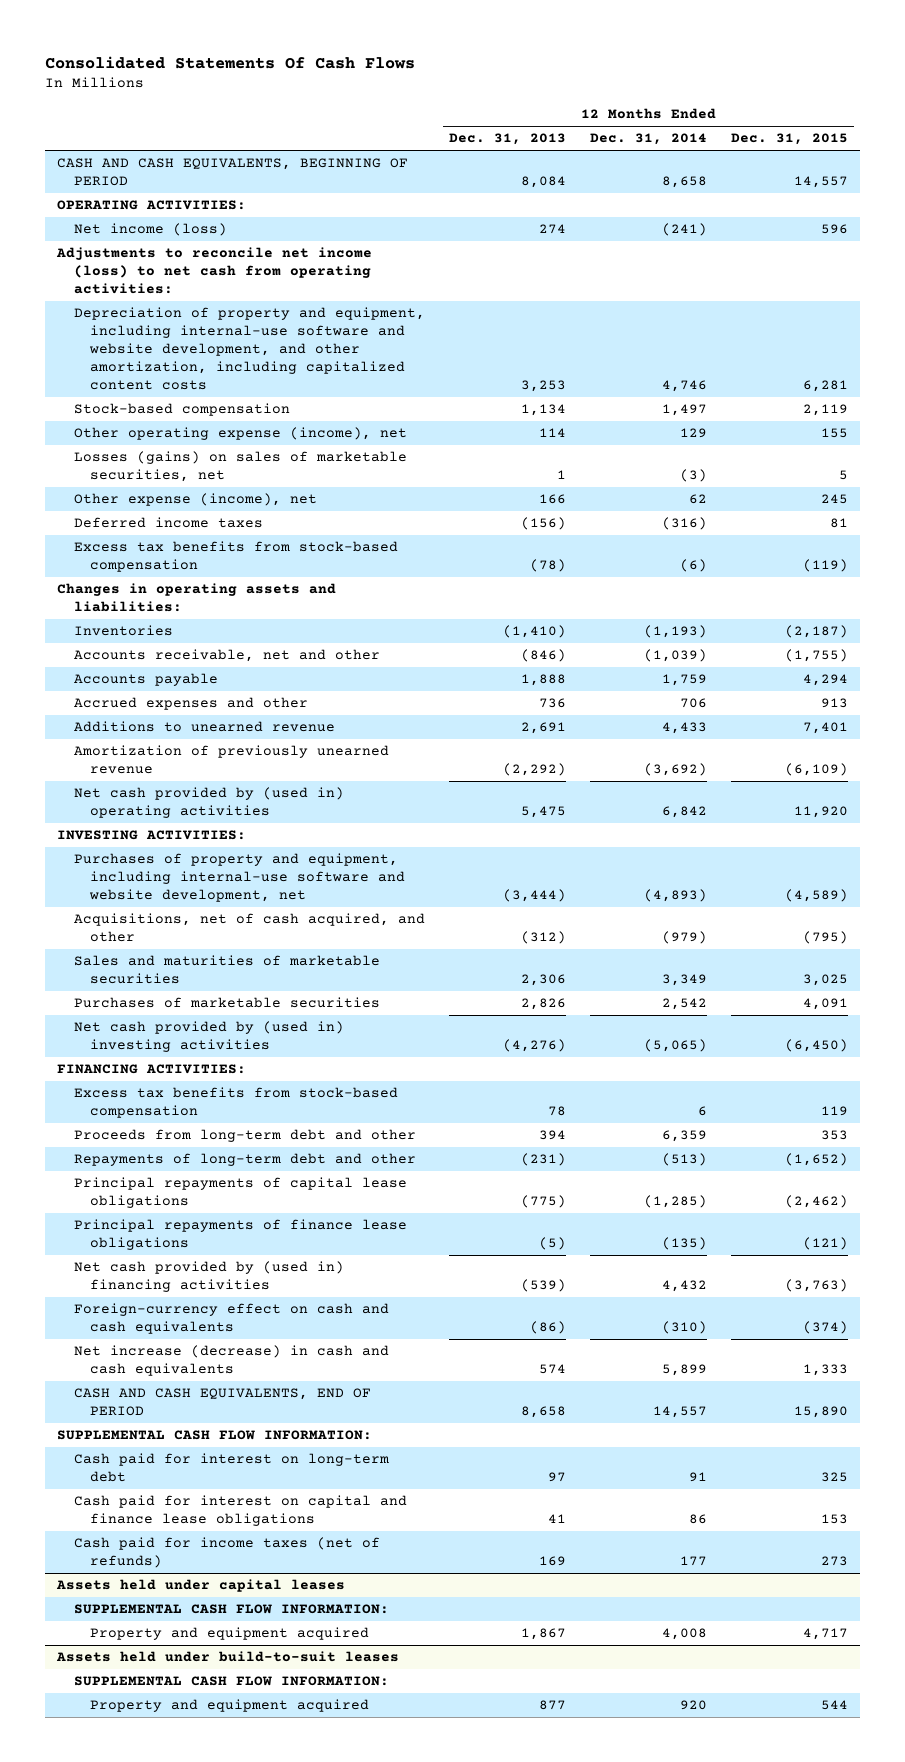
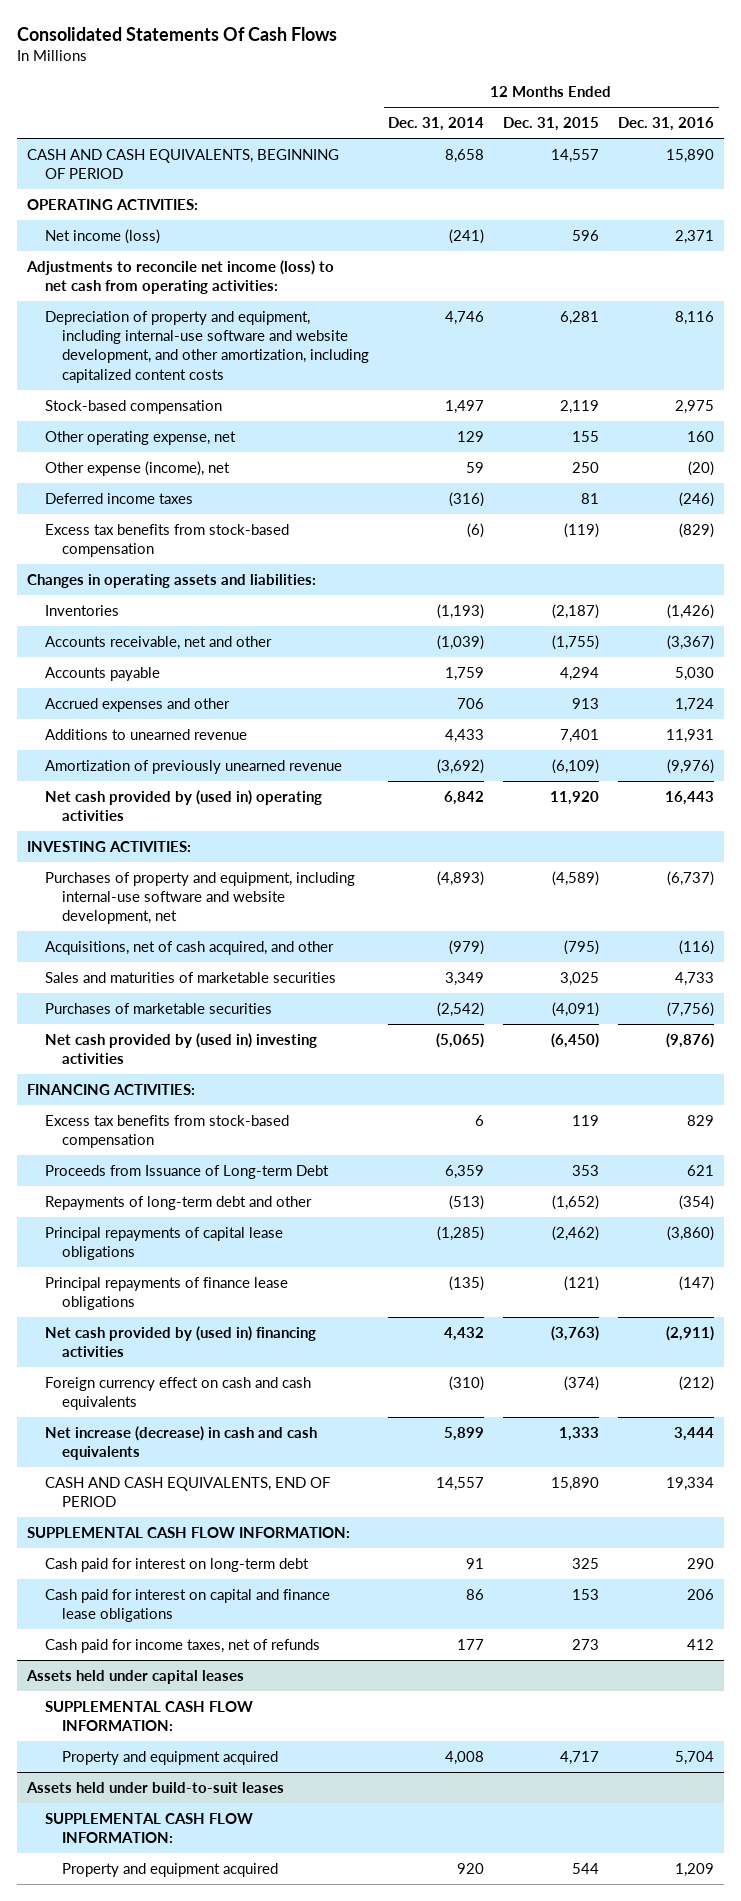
[448,133,566,146] Dec. 31, 2013 -> none
none -> [618,117,715,132] Dec. 31, 2016
[73,451,407,483] Losses (gains) on sales of marketable securities, net -> none
[73,427,407,441] Other operating expense (income), net -> [44,430,236,445] Other operating expense, net
[689,494,708,505] 62 -> [466,461,485,473] 59
[821,494,849,505] 245 -> [572,461,600,473] 250
[662,998,708,1011] 2,542 -> [437,1001,485,1017] (2,542)
[803,998,849,1011] 4,091 -> [552,1001,600,1017] (4,091)
[73,1129,416,1143] Proceeds from long-term debt and other -> [44,1164,329,1179] Proceeds from Issuance of Long-term Debt
[73,1303,389,1335] Foreign-currency effect on cash and cash equivalents -> [44,1376,311,1411] Foreign currency effect on cash and cash equivalents
[73,1537,380,1569] Cash paid for income taxes (net of refunds) -> [44,1638,320,1653] Cash paid for income taxes, net of refunds

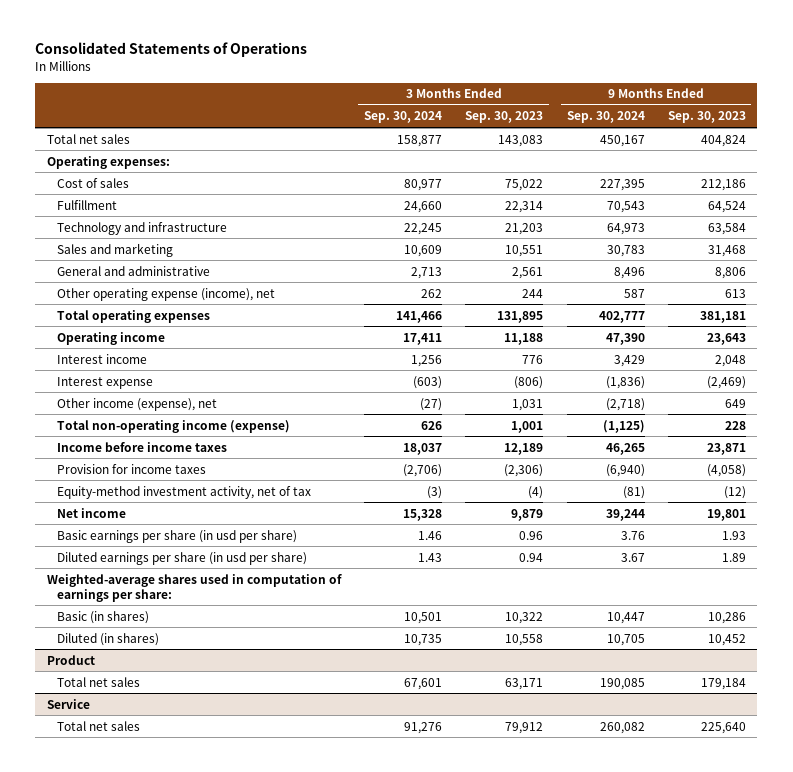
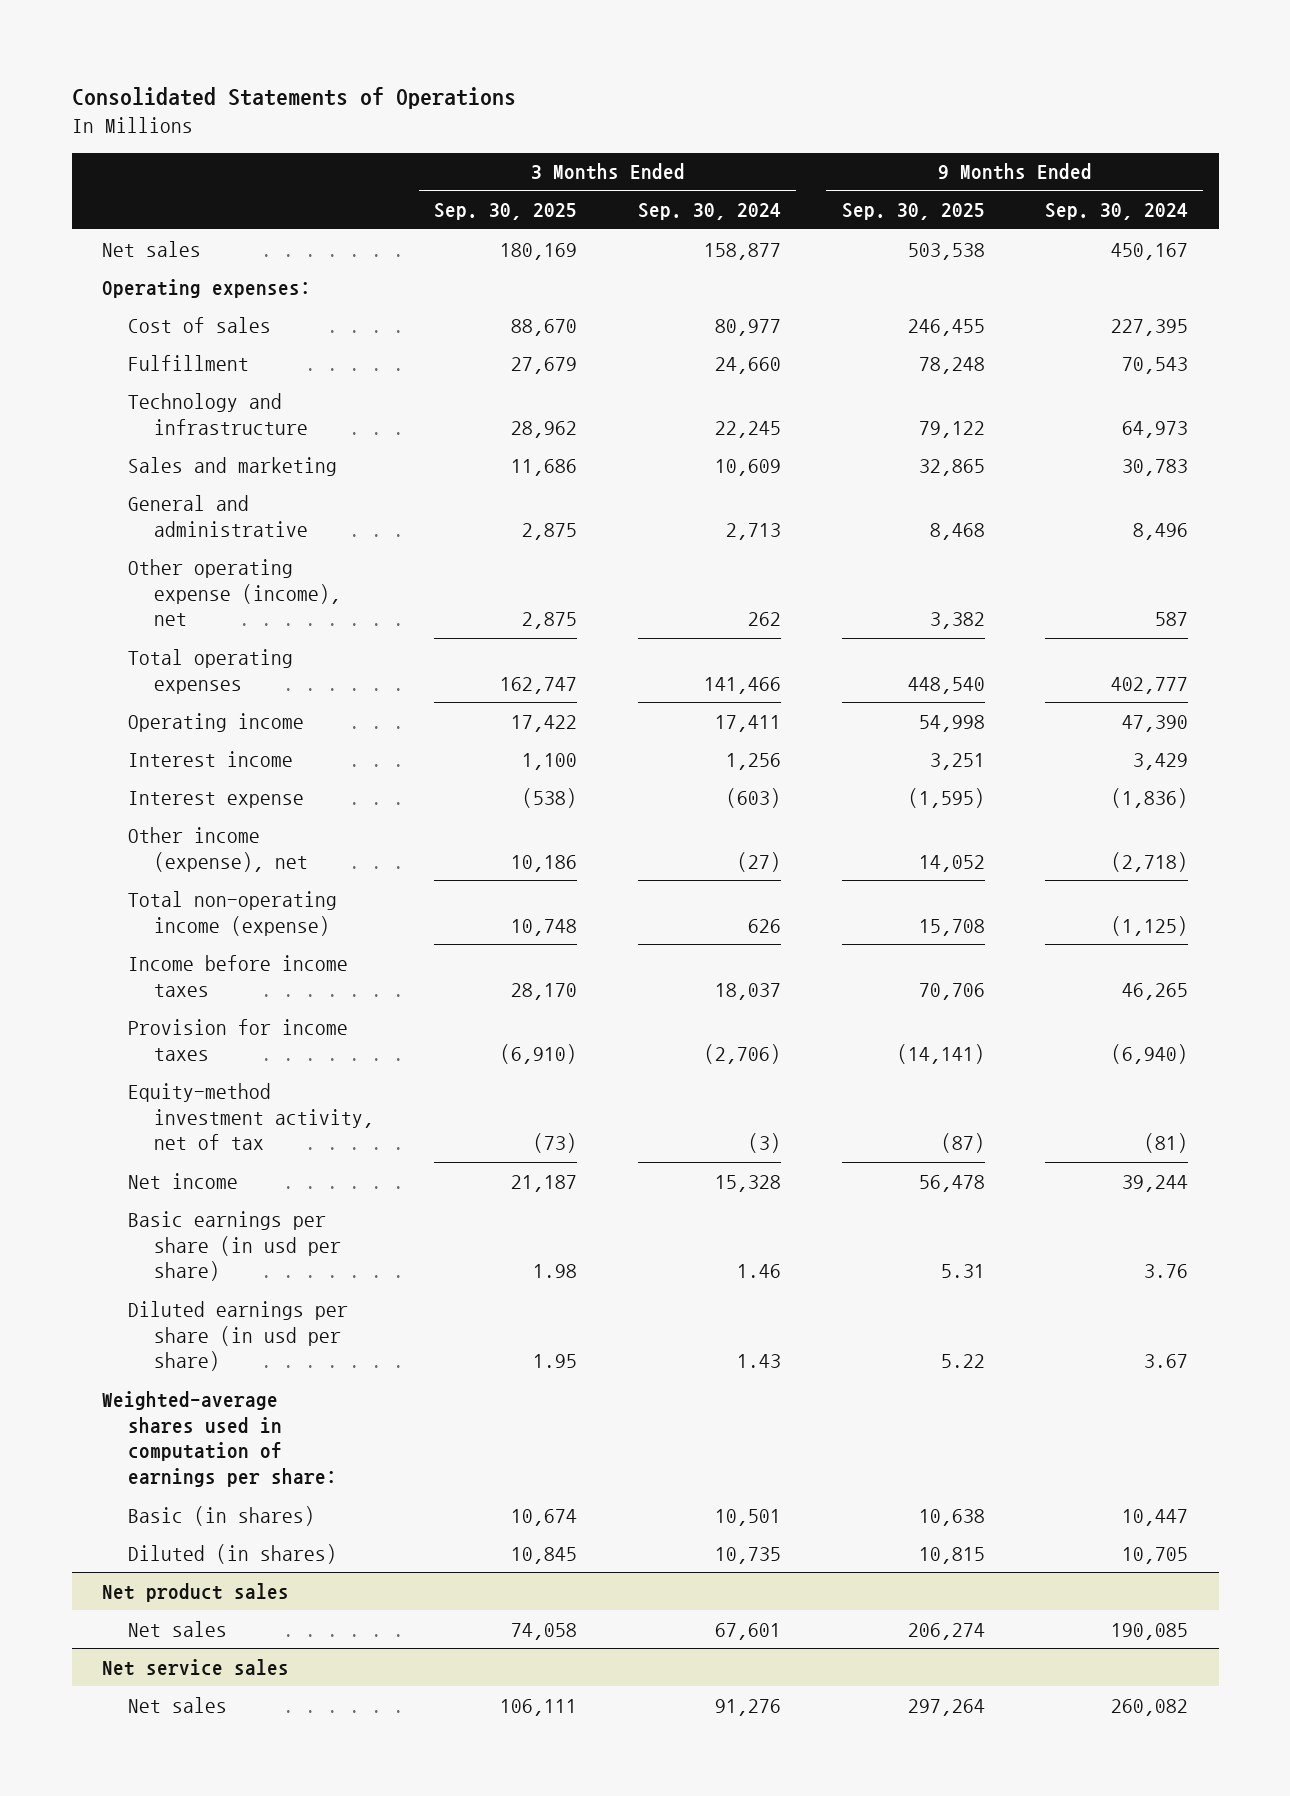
[465,111,544,124] Sep. 30, 2023 -> none
[667,111,746,124] Sep. 30, 2023 -> none
none -> [434,203,578,221] Sep. 30, 2025
none -> [841,203,985,221] Sep. 30, 2025
[46,133,130,144] Total net sales -> [102,240,202,257] Net sales
[46,654,95,665] Product -> [102,1582,290,1602] Net product sales
[56,676,140,687] Total net sales -> [127,1620,227,1637] Net sales
[46,698,90,709] Service -> [102,1658,290,1676] Net service sales
[56,720,140,731] Total net sales -> [127,1696,227,1713] Net sales

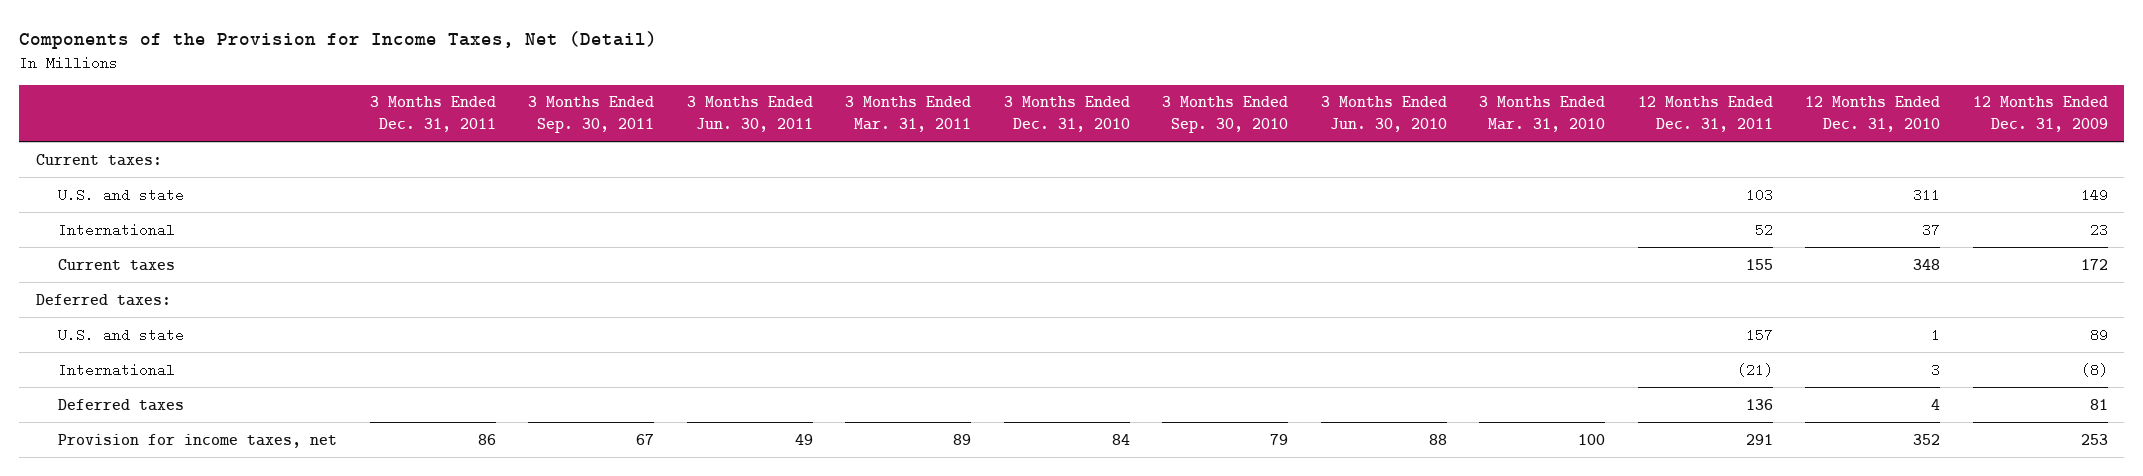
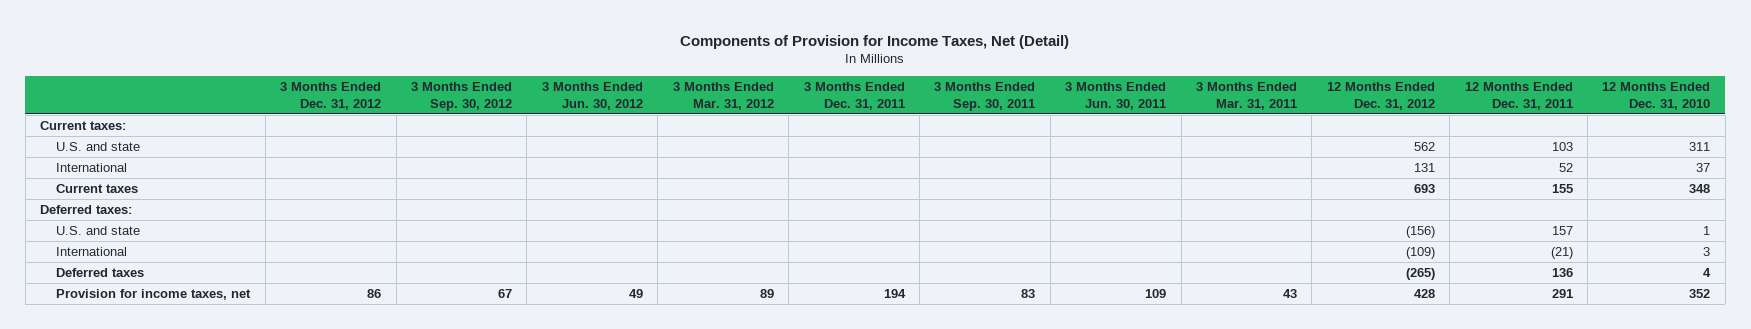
[19,31,658,50] Components of the Provision for Income Taxes, Net (Detail) -> [680,34,1070,49] Components of Provision for Income Taxes, Net (Detail)
[1003,96,1130,133] 3 Months Ended Dec. 31, 2010 -> none
[1162,96,1289,134] 3 Months Ended Sep. 30, 2010 -> none
[1320,96,1447,133] 3 Months Ended Jun. 30, 2010 -> none
[1479,96,1606,133] 3 Months Ended Mar. 31, 2010 -> none
[1972,96,2108,133] 12 Months Ended Dec. 31, 2009 -> none
none -> [280,81,382,110] 3 Months Ended Dec. 31, 2012
none -> [411,81,513,111] 3 Months Ended Sep. 30, 2012
none -> [541,81,643,110] 3 Months Ended Jun. 30, 2012
none -> [672,81,774,110] 3 Months Ended Mar. 31, 2012
none -> [1326,81,1435,110] 12 Months Ended Dec. 31, 2012
[477,433,496,445] 86 -> [883,288,906,298] 194
[636,433,655,445] 67 -> [1021,288,1036,298] 83
[794,433,813,445] 49 -> [1145,288,1167,298] 109
[953,433,972,445] 89 -> [1282,288,1297,298] 43

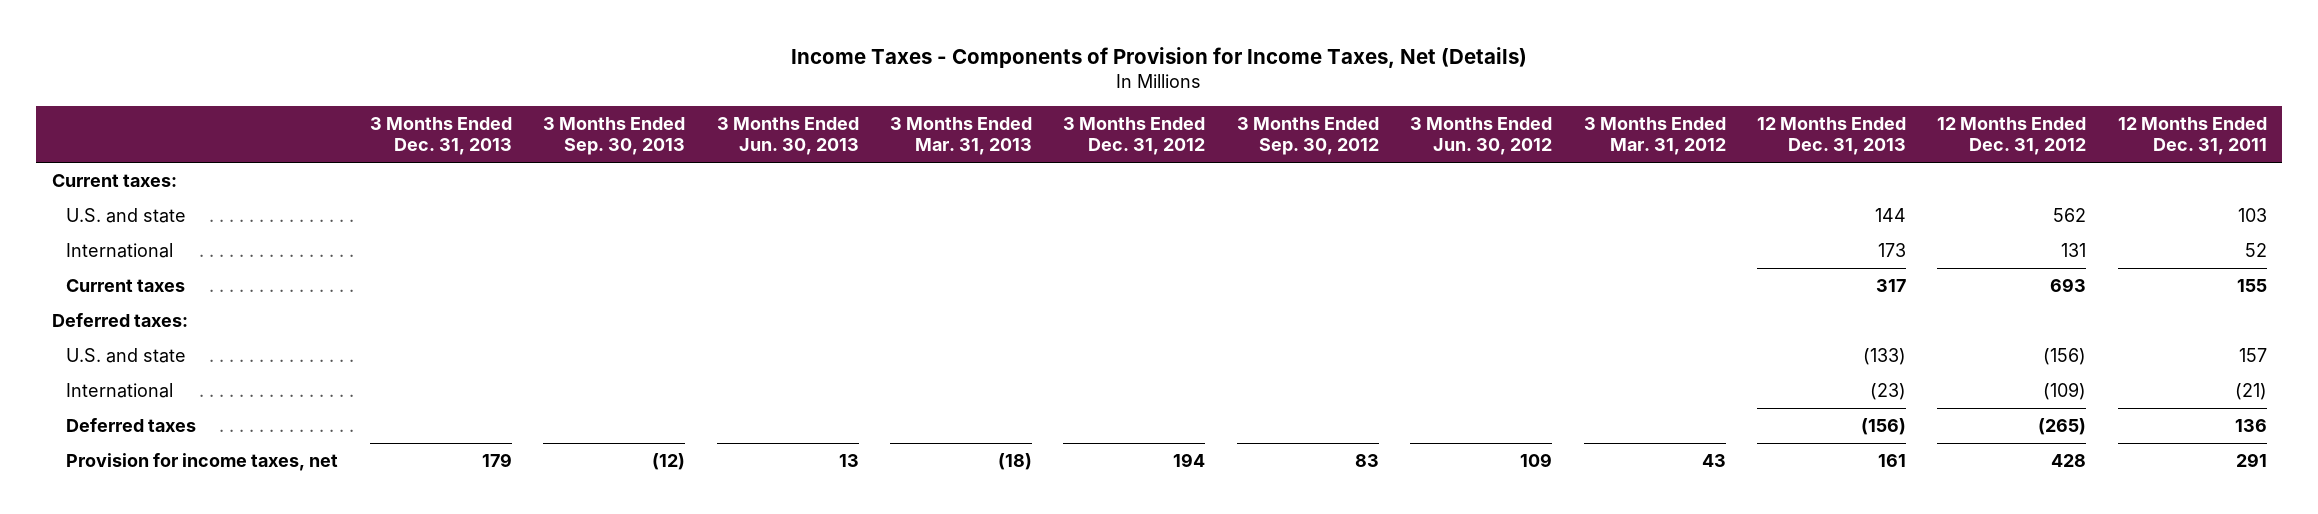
[680,34,1070,49] Components of Provision for Income Taxes, Net (Detail) -> [791,47,1528,69] Income Taxes - Components of Provision for Income Taxes, Net (Details)
[803,81,905,110] 3 Months Ended Dec. 31, 2011 -> none
[934,81,1036,111] 3 Months Ended Sep. 30, 2011 -> none
[1065,81,1167,110] 3 Months Ended Jun. 30, 2011 -> none
[1195,81,1297,110] 3 Months Ended Mar. 31, 2011 -> none
[1602,81,1711,110] 12 Months Ended Dec. 31, 2010 -> none
none -> [369,117,512,156] 3 Months Ended Dec. 31, 2013
none -> [543,117,686,156] 3 Months Ended Sep. 30, 2013
none -> [716,117,859,156] 3 Months Ended Jun. 30, 2013
none -> [889,117,1032,156] 3 Months Ended Mar. 31, 2013
none -> [1756,117,1906,156] 12 Months Ended Dec. 31, 2013
[367,288,382,298] 86 -> [1173,452,1206,467] 194
[498,288,513,298] 67 -> [1354,453,1379,467] 83
[628,288,643,298] 49 -> [1520,452,1553,467] 109
[759,288,774,298] 89 -> [1701,453,1726,467] 43

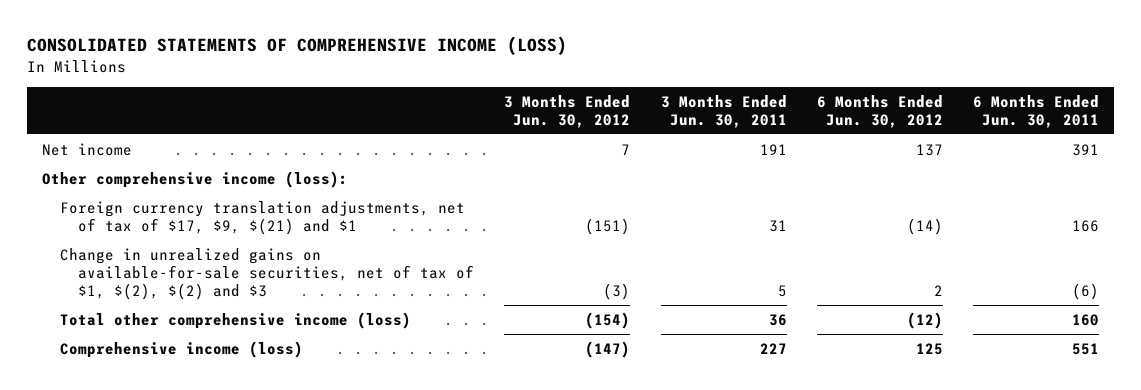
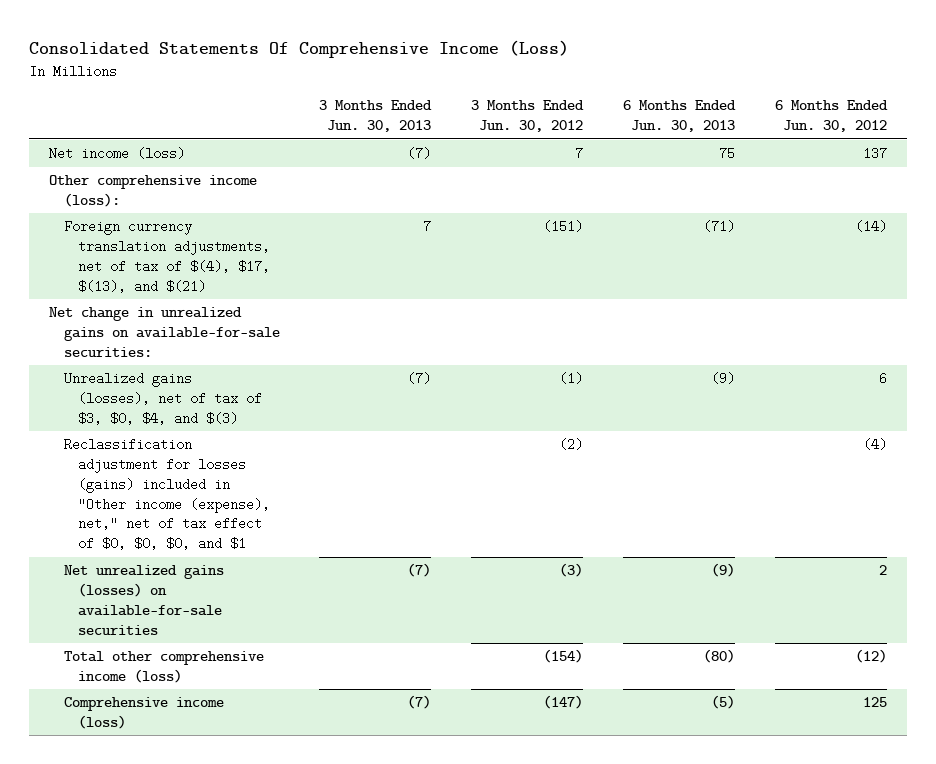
[27,36,568,56] CONSOLIDATED STATEMENTS OF COMPREHENSIVE INCOME (LOSS) -> [29,40,570,59] Consolidated Statements Of Comprehensive Income (Loss)
[660,94,787,128] 3 Months Ended Jun. 30, 2011 -> none
[972,94,1099,128] 6 Months Ended Jun. 30, 2011 -> none
none -> [319,100,433,133] 3 Months Ended Jun. 30, 2013
none -> [623,100,737,133] 6 Months Ended Jun. 30, 2013
[42,142,133,156] Net income -> [49,147,186,161] Net income (loss)
[60,200,466,235] Foreign currency translation adjustments, net of tax of $17, $9, $(21) and $1 -> [63,220,270,293] Foreign currency translation adjustments, net of tax of $(4), $17, $(13), and $(21)
none -> [49,307,280,357] Net change in unrealized gains on available-for-sale securities:
none -> [63,372,262,425] Unrealized gains (losses), net of tax of $3, $0, $4, and $(3)
none -> [63,438,270,551] Reclassification adjustment for losses (gains) included in "Other income (expense), net," net of tax effect of $0, $0, $0, and $1
[60,247,475,300] Change in unrealized gains on available-for-sale securities, net of tax of $1, $(2), $(2) and $3 -> [63,565,224,635] Net unrealized gains (losses) on available-for-sale securities

